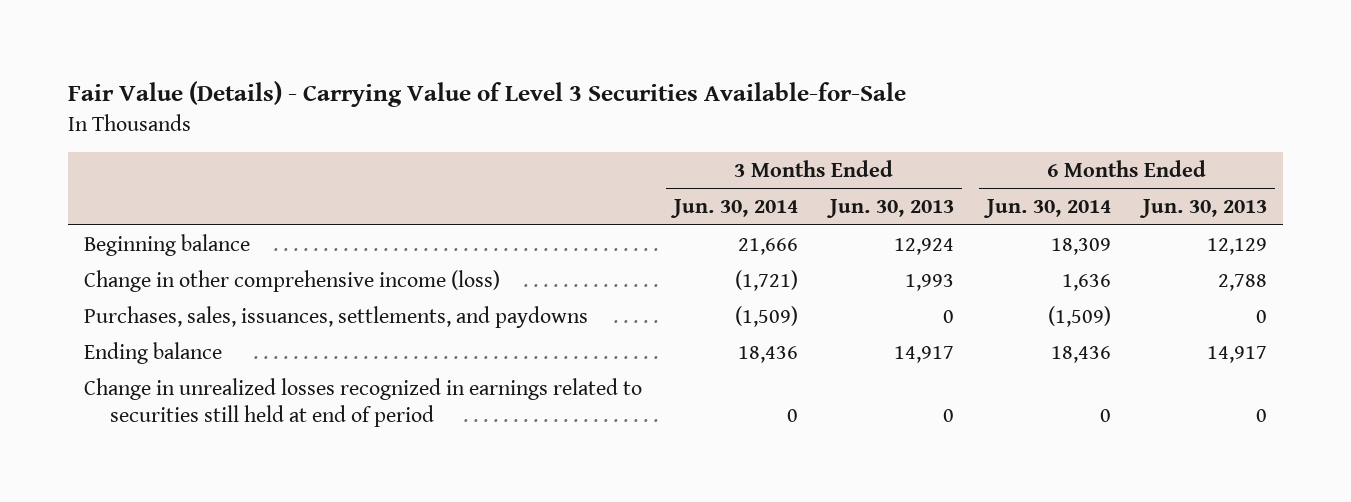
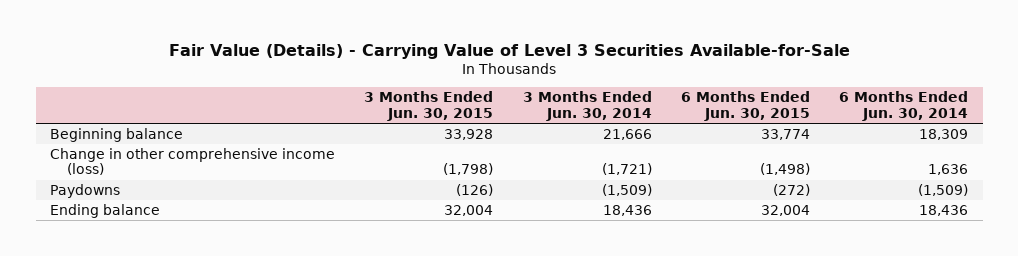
[826,199,955,219] Jun. 30, 2013 -> none
[1138,199,1267,219] Jun. 30, 2013 -> none
none -> [364,91,494,121] 3 Months Ended Jun. 30, 2015
none -> [680,91,810,121] 6 Months Ended Jun. 30, 2015
[83,305,588,328] Purchases, sales, issuances, settlements, and paydowns -> [50,183,121,198] Paydowns
[83,377,642,428] Change in unrealized losses recognized in earnings related to securities still held at end of period -> none

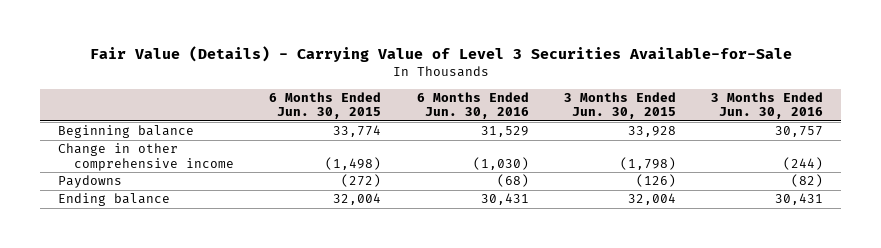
[522,91,652,121] 3 Months Ended Jun. 30, 2014 -> none
[839,91,969,121] 6 Months Ended Jun. 30, 2014 -> none
none -> [416,91,529,120] 6 Months Ended Jun. 30, 2016
none -> [711,91,824,120] 3 Months Ended Jun. 30, 2016
[50,147,336,176] Change in other comprehensive income (loss) -> [57,143,235,171] Change in other comprehensive income

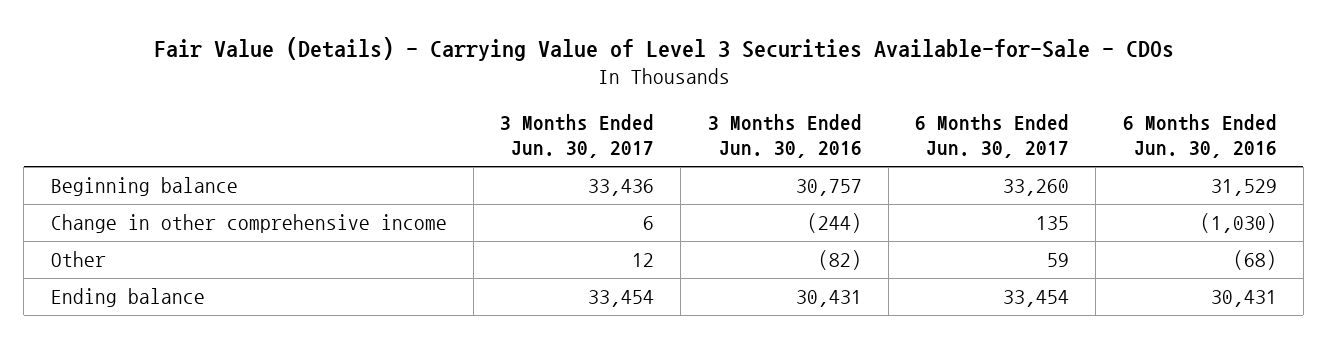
[89,46,792,63] Fair Value (Details) - Carrying Value of Level 3 Securities Available-for-Sale -> [153,36,1174,61] Fair Value (Details) - Carrying Value of Level 3 Securities Available-for-Sale - CDOs
[269,91,382,120] 6 Months Ended Jun. 30, 2015 -> none
[564,91,677,120] 3 Months Ended Jun. 30, 2015 -> none
none -> [500,113,655,159] 3 Months Ended Jun. 30, 2017
none -> [915,113,1070,159] 6 Months Ended Jun. 30, 2017
[57,175,122,189] Paydowns -> [50,250,106,267] Other

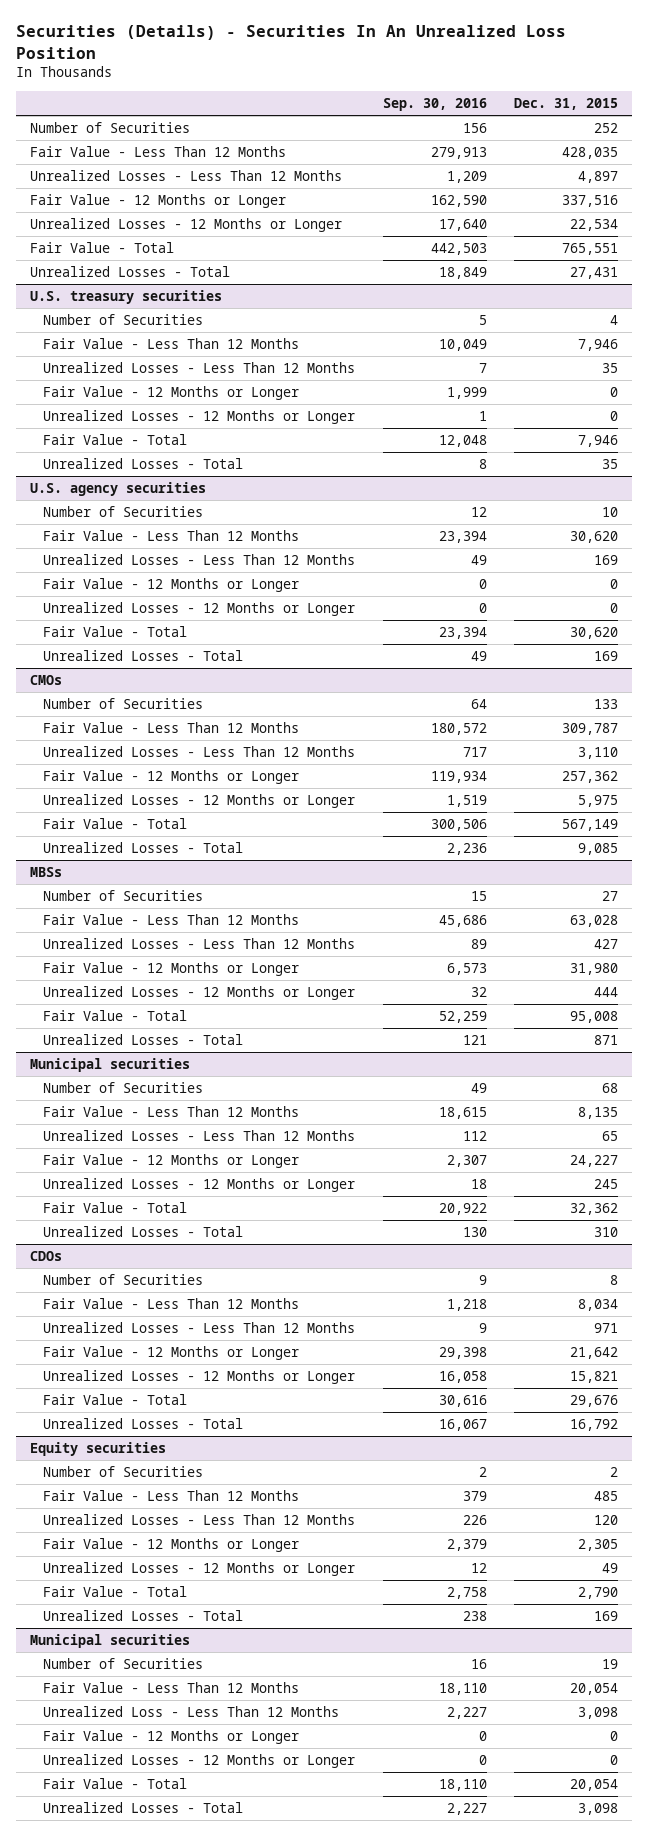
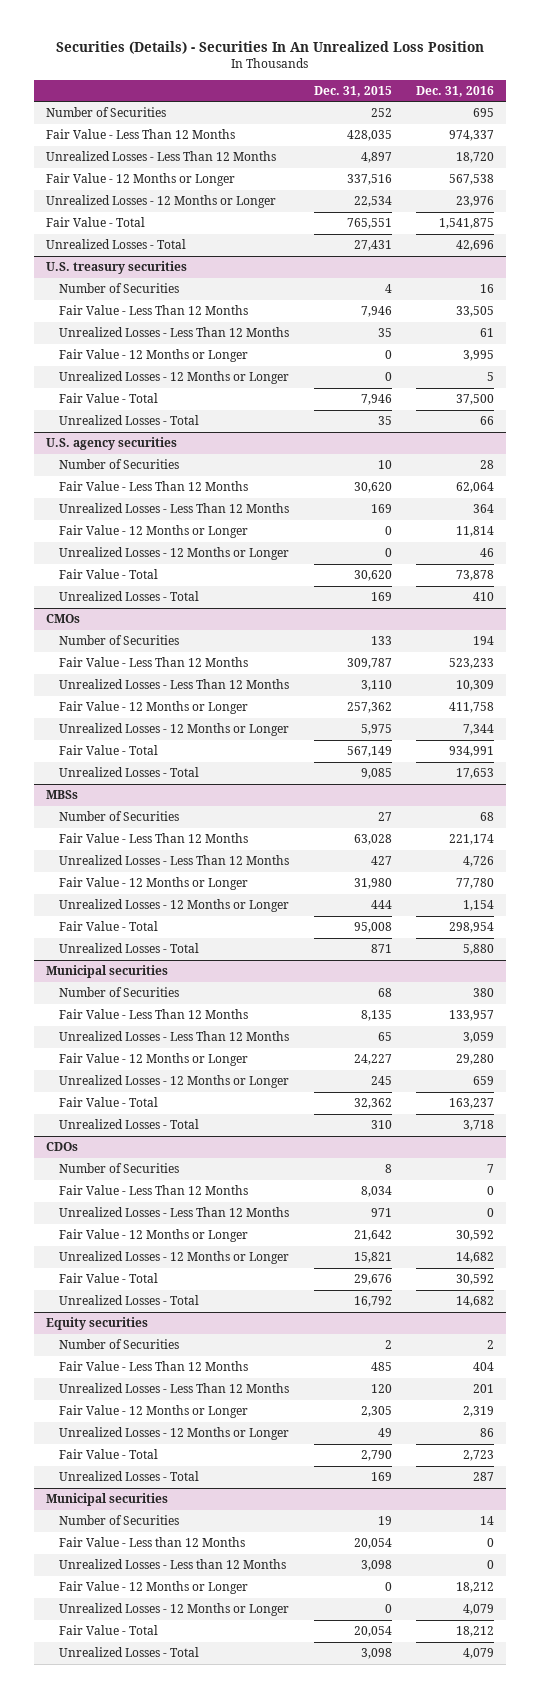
[382,98,487,112] Sep. 30, 2016 -> none
none -> [416,85,495,97] Dec. 31, 2016
[43,1682,300,1694] Fair Value - Less Than 12 Months -> [59,1537,246,1548] Fair Value - Less than 12 Months
[43,1706,340,1718] Unrealized Loss - Less Than 12 Months -> [59,1559,287,1570] Unrealized Losses - Less than 12 Months

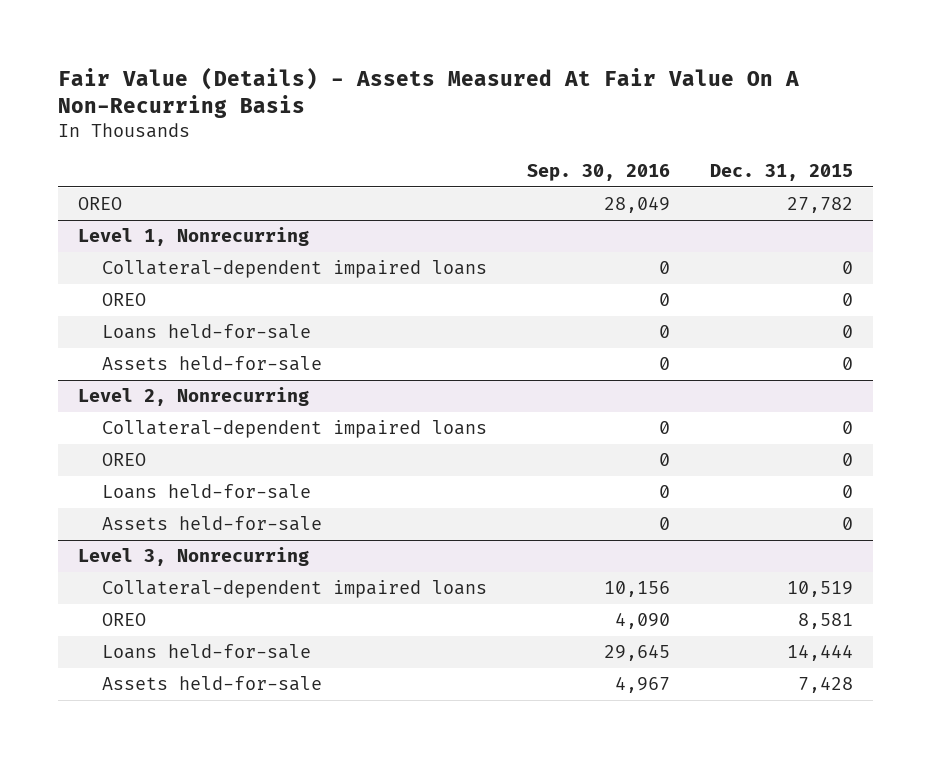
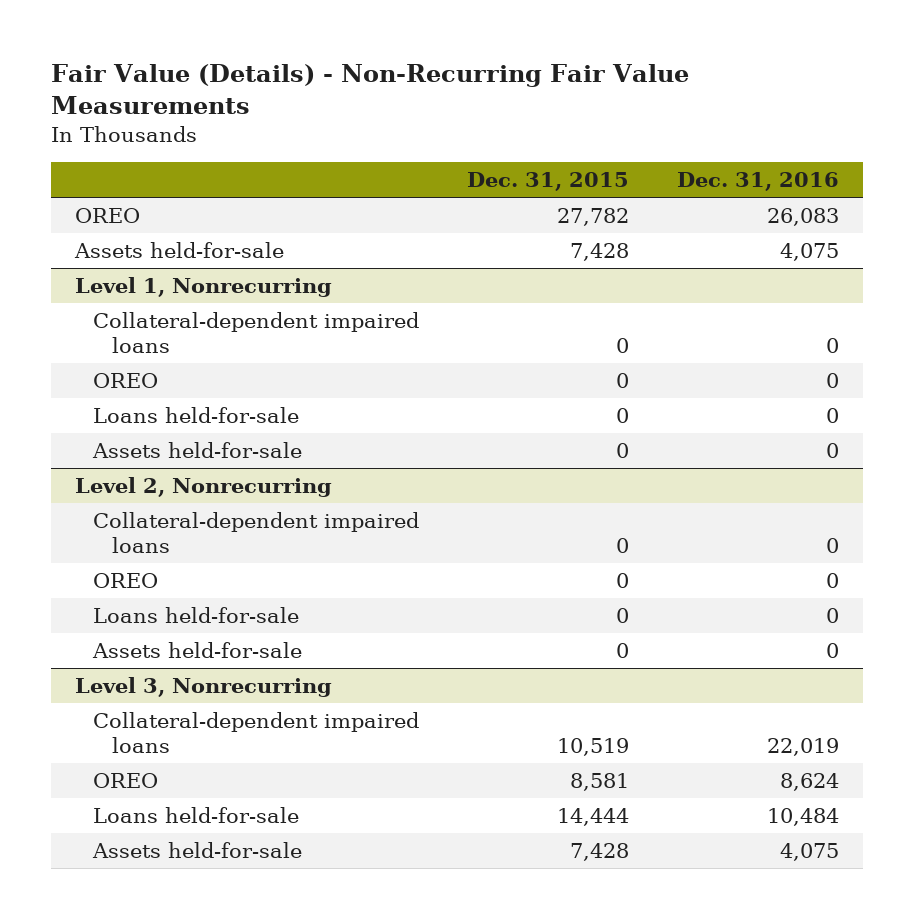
[58,66,800,119] Fair Value (Details) - Assets Measured At Fair Value On A Non-Recurring Basis -> [50,64,689,115] Fair Value (Details) - Non-Recurring Fair Value Measurements
[527,164,671,182] Sep. 30, 2016 -> none
none -> [677,171,840,191] Dec. 31, 2016
none -> [73,241,284,258] Assets held-for-sale

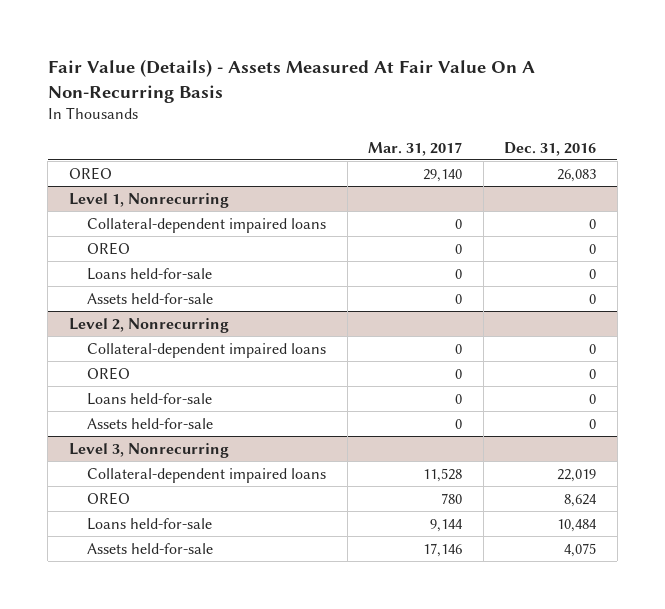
[50,64,689,115] Fair Value (Details) - Non-Recurring Fair Value Measurements -> [47,58,535,103] Fair Value (Details) - Assets Measured At Fair Value On A Non-Recurring Basis
[467,171,630,191] Dec. 31, 2015 -> none
none -> [368,141,463,156] Mar. 31, 2017
[73,241,284,258] Assets held-for-sale -> none

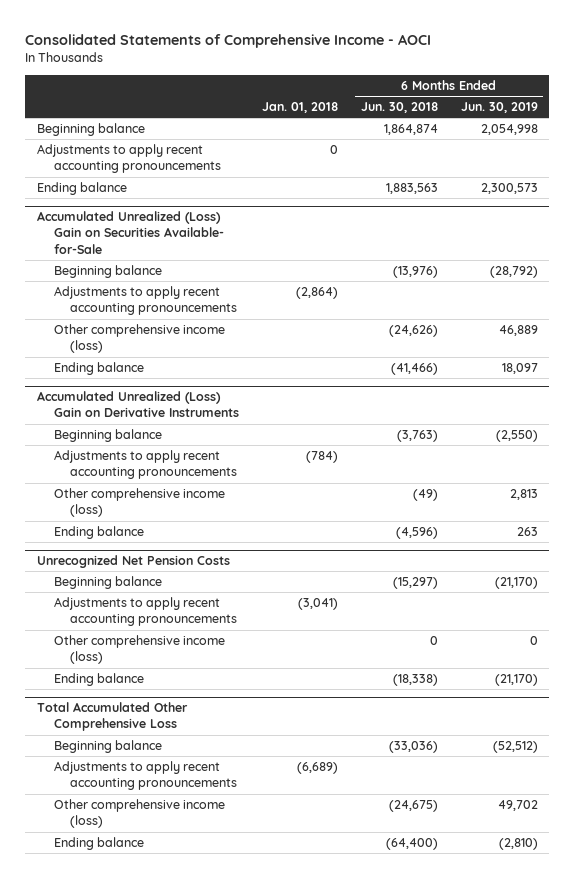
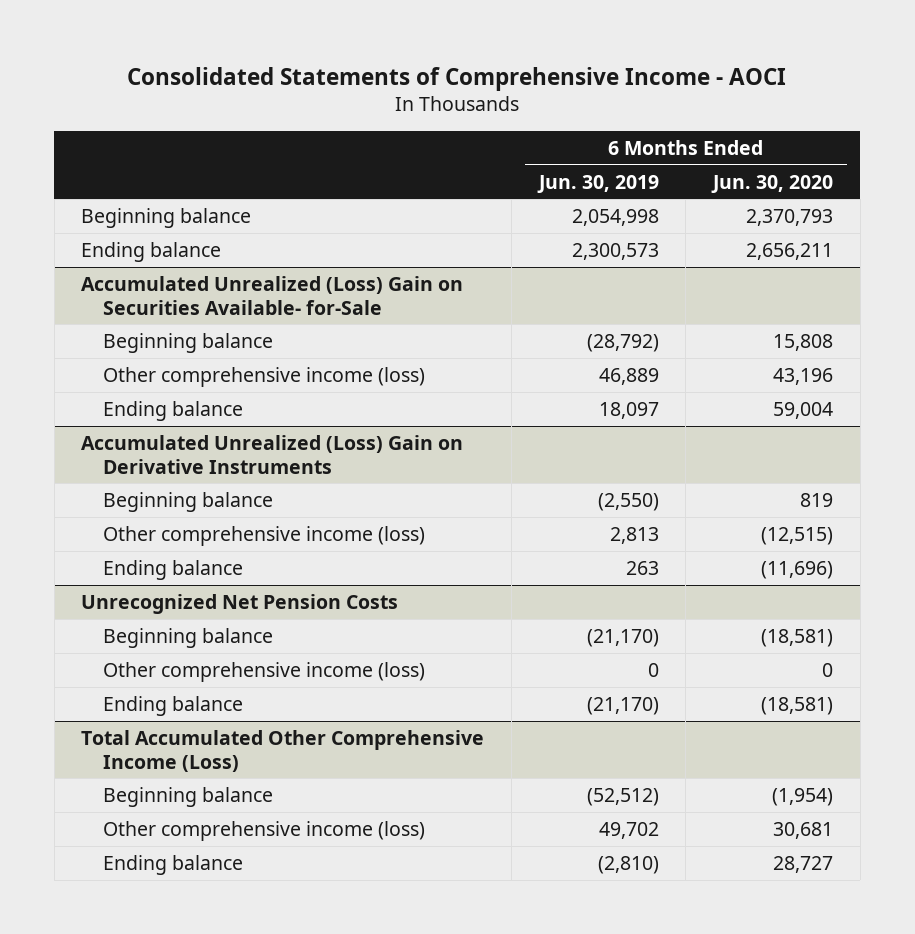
[261,102,338,114] Jan. 01, 2018 -> none
[360,102,438,114] Jun. 30, 2018 -> none
none -> [711,174,834,193] Jun. 30, 2020
[36,144,221,174] Adjustments to apply recent accounting pronouncements -> none
[53,286,238,316] Adjustments to apply recent accounting pronouncements -> none
[53,450,238,480] Adjustments to apply recent accounting pronouncements -> none
[53,597,238,627] Adjustments to apply recent accounting pronouncements -> none
[36,702,188,732] Total Accumulated Other Comprehensive Loss -> [81,729,485,772] Total Accumulated Other Comprehensive Income (Loss)
[53,761,238,791] Adjustments to apply recent accounting pronouncements -> none

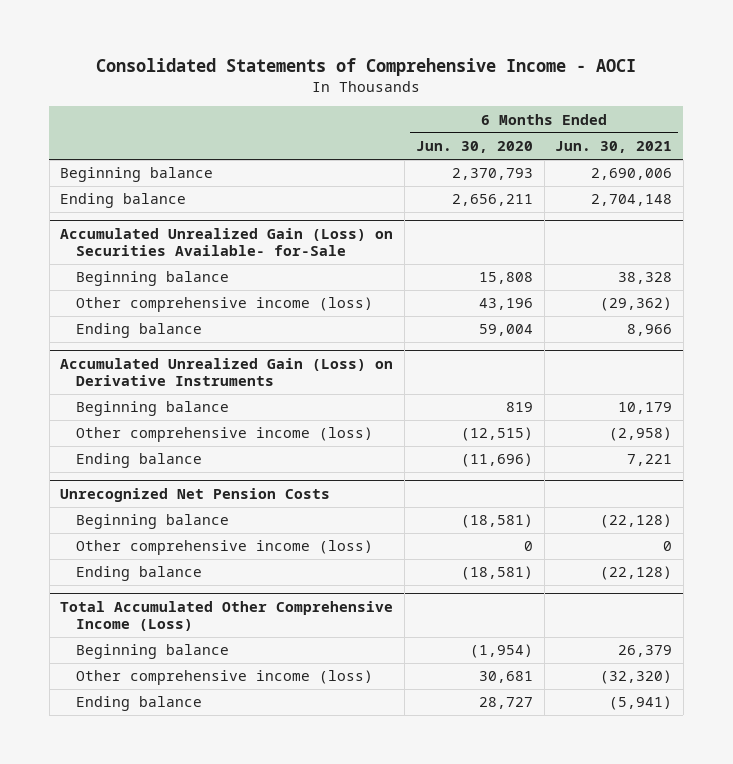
[536,174,659,193] Jun. 30, 2019 -> none
none -> [555,141,673,154] Jun. 30, 2021
[81,275,464,315] Accumulated Unrealized (Loss) Gain on Securities Available- for-Sale -> [60,227,394,257] Accumulated Unrealized Gain (Loss) on Securities Available- for-Sale
[81,434,464,474] Accumulated Unrealized (Loss) Gain on Derivative Instruments -> [60,357,394,387] Accumulated Unrealized Gain (Loss) on Derivative Instruments

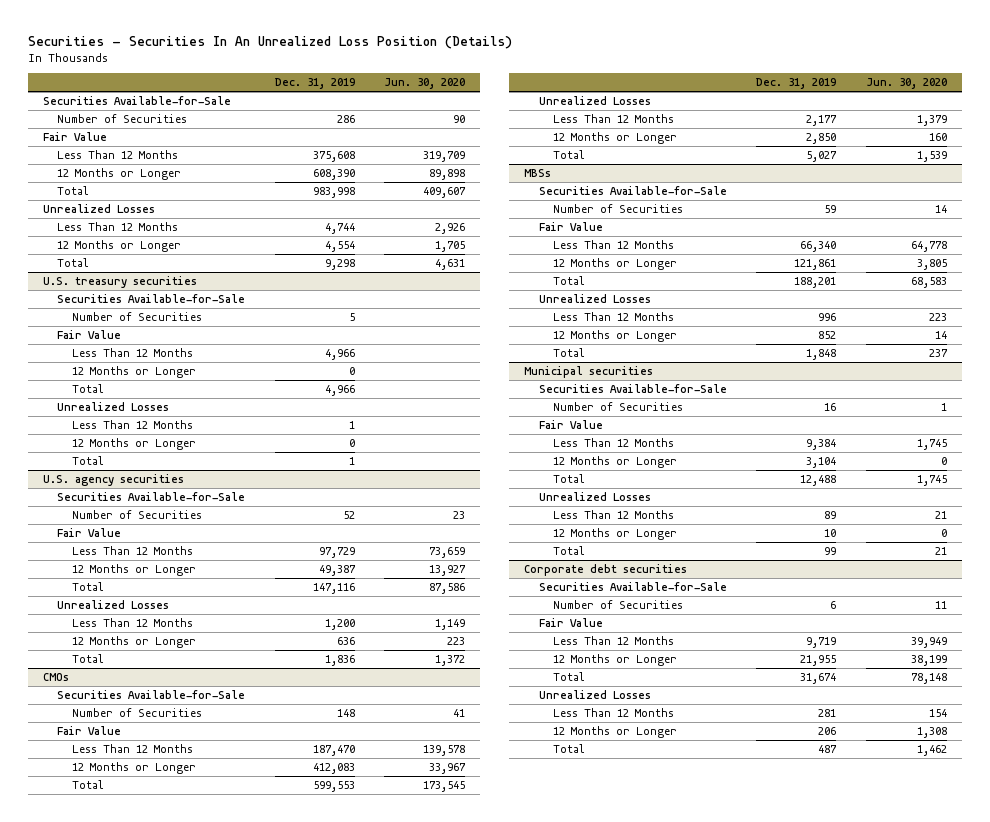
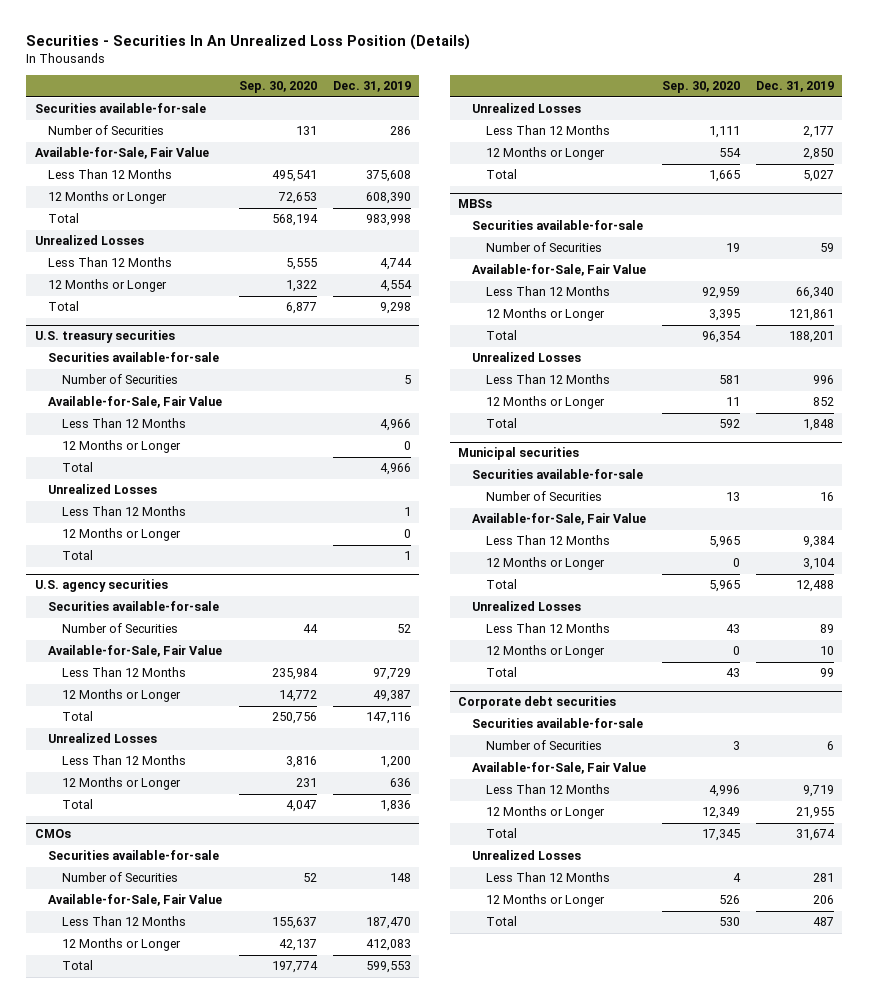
[384,78,466,90] Jun. 30, 2020 -> none
none -> [238,81,317,94] Sep. 30, 2020
[42,96,231,106] Securities Available-for-Sale -> [34,103,206,114] Securities available-for-sale
[42,132,107,142] Fair Value -> [34,147,209,160] Available-for-Sale, Fair Value
[57,294,246,304] Securities Available-for-Sale -> [48,352,220,363] Securities available-for-sale
[57,330,122,340] Fair Value -> [48,396,223,409] Available-for-Sale, Fair Value
[57,492,246,502] Securities Available-for-Sale -> [48,601,220,612] Securities available-for-sale
[57,528,122,538] Fair Value -> [48,645,223,658] Available-for-Sale, Fair Value
[57,690,246,700] Securities Available-for-Sale -> [48,850,220,861] Securities available-for-sale
[57,726,122,736] Fair Value -> [48,894,223,907] Available-for-Sale, Fair Value
[538,186,727,196] Securities Available-for-Sale -> [471,220,643,231] Securities available-for-sale
[538,222,603,232] Fair Value -> [471,264,646,277] Available-for-Sale, Fair Value
[538,384,727,394] Securities Available-for-Sale -> [471,469,643,480] Securities available-for-sale
[538,420,603,430] Fair Value -> [471,513,646,526] Available-for-Sale, Fair Value
[538,582,727,592] Securities Available-for-Sale -> [471,718,643,729] Securities available-for-sale
[538,618,603,628] Fair Value -> [471,762,646,775] Available-for-Sale, Fair Value

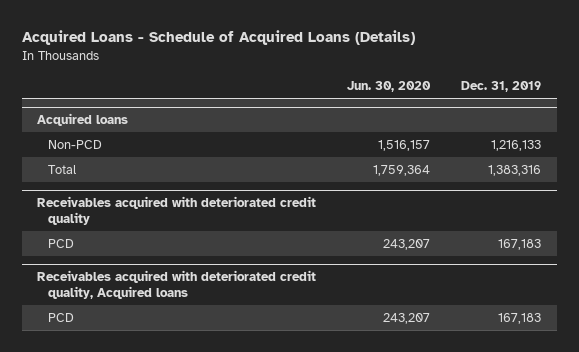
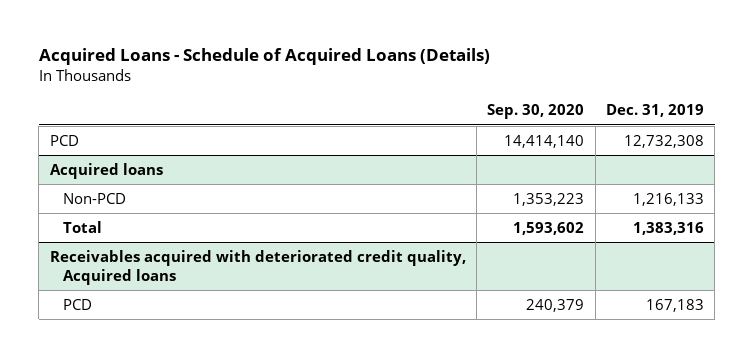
[347,81,432,93] Jun. 30, 2020 -> none
none -> [487,104,585,120] Sep. 30, 2020
none -> [49,134,79,146] PCD
[37,196,317,226] Receivables acquired with deteriorated credit quality -> none
[47,238,74,248] PCD -> none

